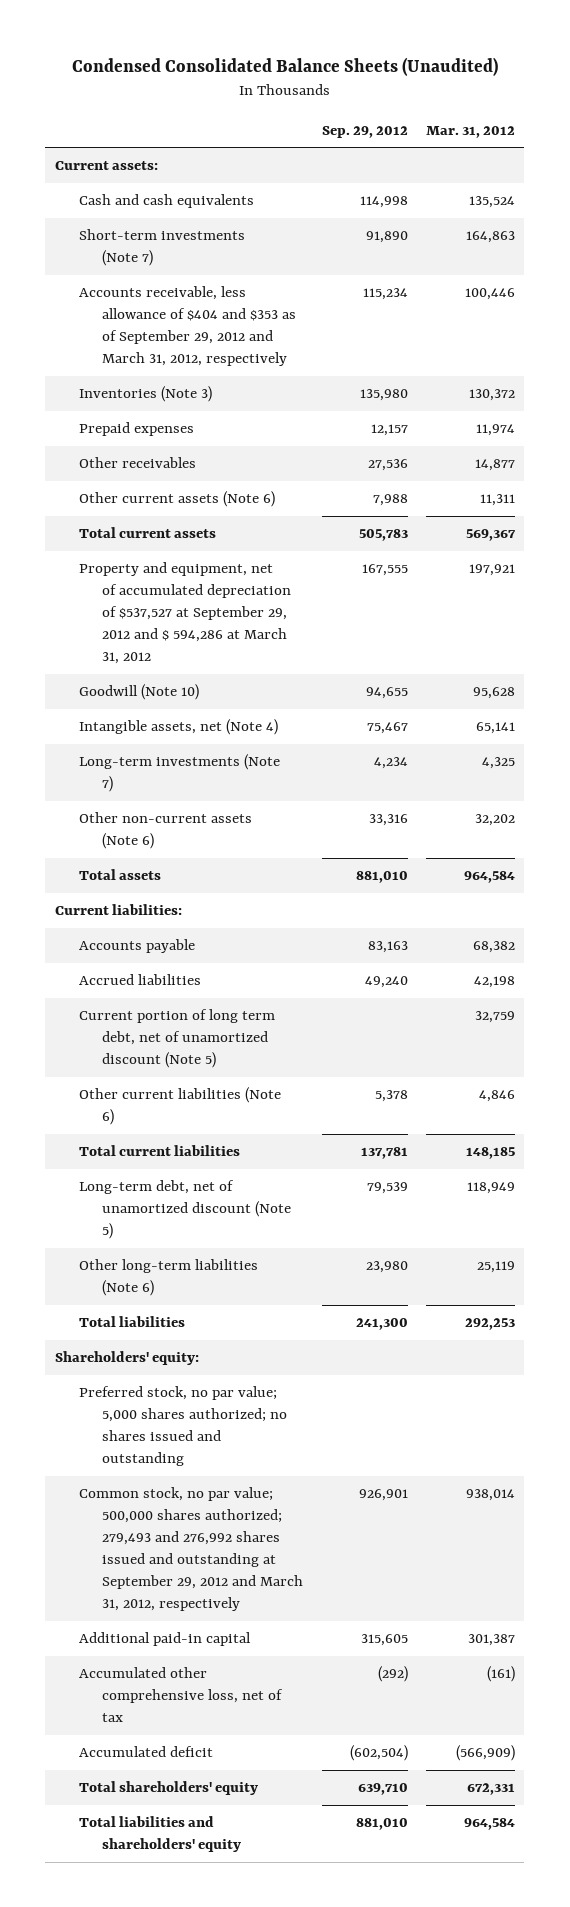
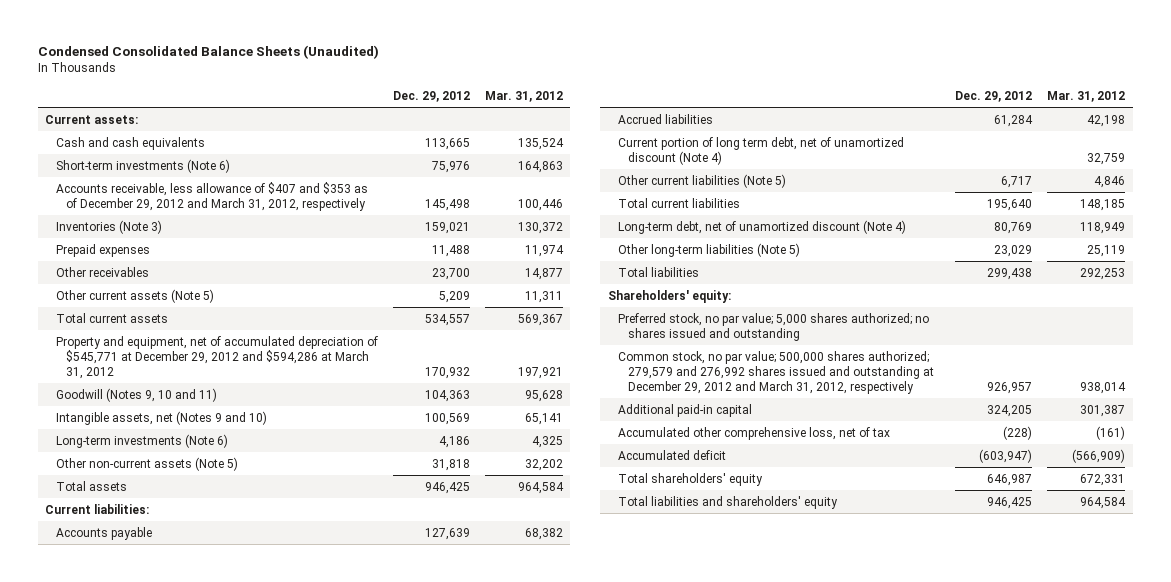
[321,125,408,138] Sep. 29, 2012 -> none
none -> [392,90,470,102] Dec. 29, 2012
[78,229,245,267] Short-term investments (Note 7) -> [55,158,230,173] Short-term investments (Note 6)
[78,286,297,367] Accounts receivable, less allowance of $404 and $353 as of September 29, 2012 and March 31, 2012, respectively -> [55,181,368,211] Accounts receivable, less allowance of $407 and $353 as of December 29, 2012 and March 31, 2012, respectively
[78,491,275,508] Other current assets (Note 6) -> [55,288,214,303] Other current assets (Note 5)
[78,562,292,665] Property and equipment, net of accumulated depreciation of $537,527 at September 29, 2012 and $ 594,286 at March 31, 2012 -> [55,335,378,379] Property and equipment, net of accumulated depreciation of $545,771 at December 29, 2012 and $594,286 at March 31, 2012
[78,684,199,701] Goodwill (Note 10) -> [55,387,217,402] Goodwill (Notes 9, 10 and 11)
[78,719,278,736] Intangible assets, net (Note 4) -> [55,410,267,425] Intangible assets, net (Notes 9 and 10)
[78,754,280,793] Long-term investments (Note 7) -> [55,433,228,448] Long-term investments (Note 6)
[78,812,252,850] Other non-current assets (Note 6) -> [55,456,238,471] Other non-current assets (Note 5)
[78,1009,275,1069] Current portion of long term debt, net of unamortized discount (Note 5) -> [617,136,904,165] Current portion of long term debt, net of unamortized discount (Note 4)
[78,1087,281,1126] Other current liabilities (Note 6) -> [617,173,786,188] Other current liabilities (Note 5)
[78,1180,292,1240] Long-term debt, net of unamortized discount (Note 5) -> [617,219,906,234] Long-term debt, net of unamortized discount (Note 4)
[78,1259,258,1297] Other long-term liabilities (Note 6) -> [617,242,800,257] Other long-term liabilities (Note 5)
[78,1487,304,1612] Common stock, no par value; 500,000 shares authorized; 279,493 and 276,992 shares issued and outstanding at September 29, 2012 and March 31, 2012, respectively -> [617,350,935,394] Common stock, no par value; 500,000 shares authorized; 279,579 and 276,992 shares issued and outstanding at December 29, 2012 and March 31, 2012, respectively

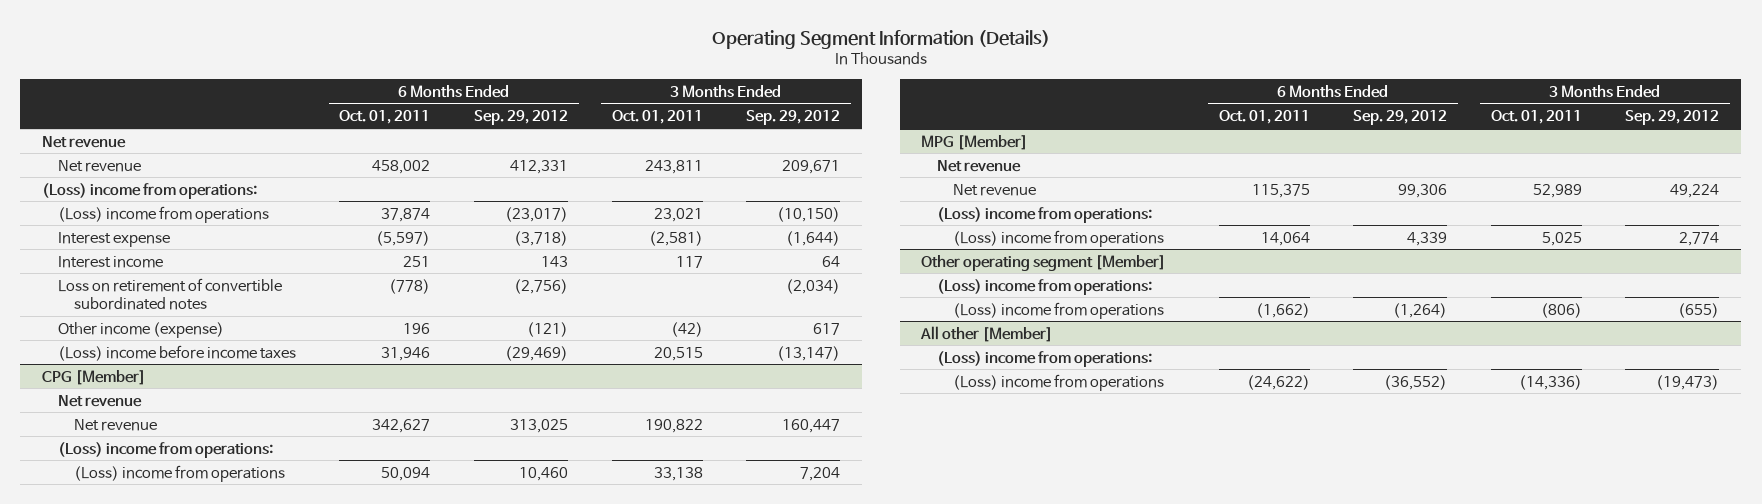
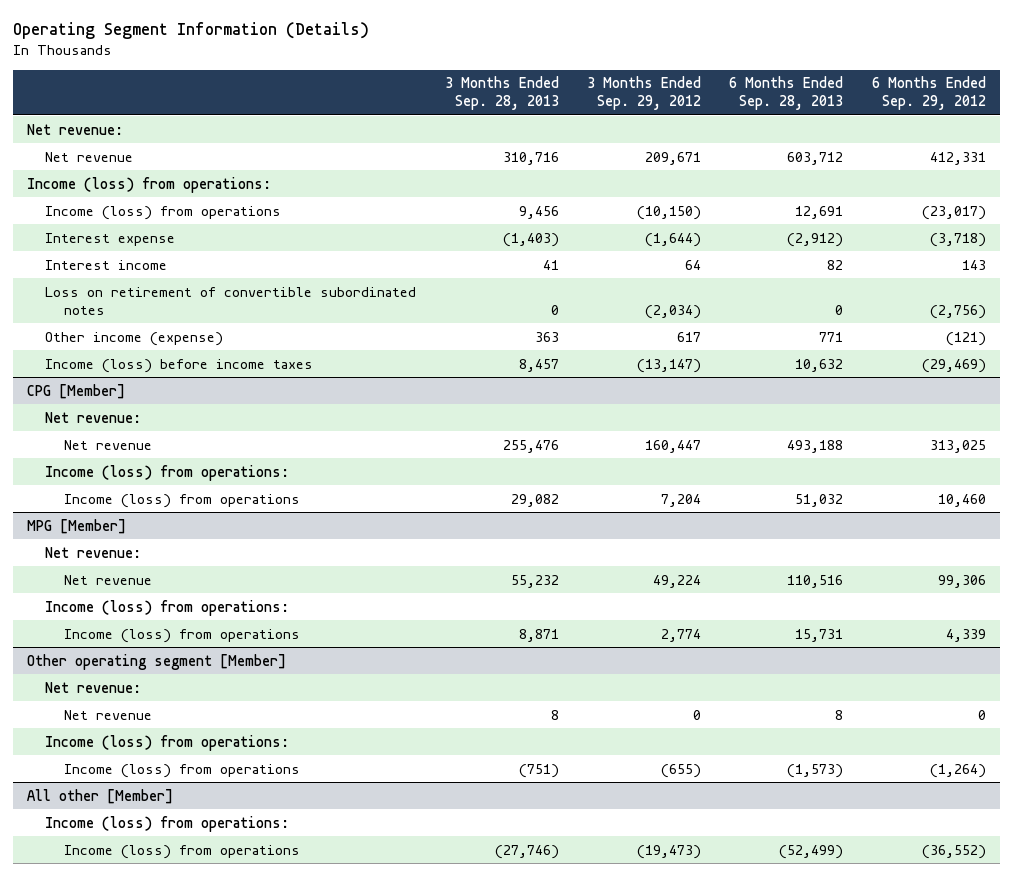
[339,110,431,125] Oct. 01, 2011 -> none
[611,110,703,125] Oct. 01, 2011 -> none
none -> [444,76,559,111] 3 Months Ended Sep. 28, 2013
none -> [729,76,844,111] 6 Months Ended Sep. 28, 2013
[42,135,127,148] Net revenue -> [26,123,123,135] Net revenue:
[42,182,258,199] (Loss) income from operations: -> [26,176,271,193] Income (loss) from operations:
[57,205,269,223] (Loss) income from operations -> [45,205,282,220] Income (loss) from operations
[57,344,296,361] (Loss) income before income taxes -> [45,358,314,373] Income (loss) before income taxes
[57,394,142,407] Net revenue -> [45,411,142,423] Net revenue:
[57,441,273,458] (Loss) income from operations: -> [45,464,290,481] Income (loss) from operations:
[73,464,285,482] (Loss) income from operations -> [64,493,301,508] Income (loss) from operations
[937,159,1022,172] Net revenue -> [45,546,142,558] Net revenue:
[937,206,1153,223] (Loss) income from operations: -> [45,599,290,616] Income (loss) from operations:
[952,229,1164,247] (Loss) income from operations -> [64,628,301,643] Income (loss) from operations
none -> [45,681,142,693] Net revenue:
none -> [64,709,153,720] Net revenue
[937,278,1153,295] (Loss) income from operations: -> [45,734,290,751] Income (loss) from operations:
[952,301,1164,319] (Loss) income from operations -> [64,763,301,778] Income (loss) from operations
[937,350,1153,367] (Loss) income from operations: -> [45,815,290,832] Income (loss) from operations:
[952,373,1164,391] (Loss) income from operations -> [64,844,301,859] Income (loss) from operations

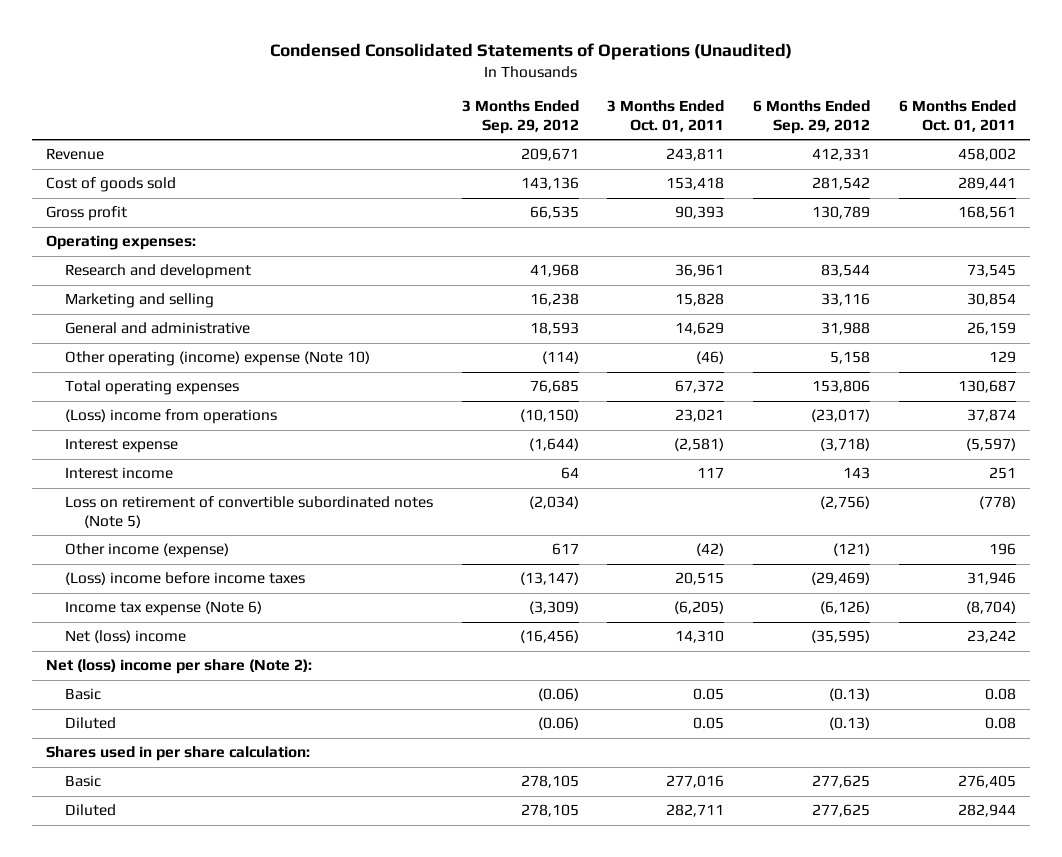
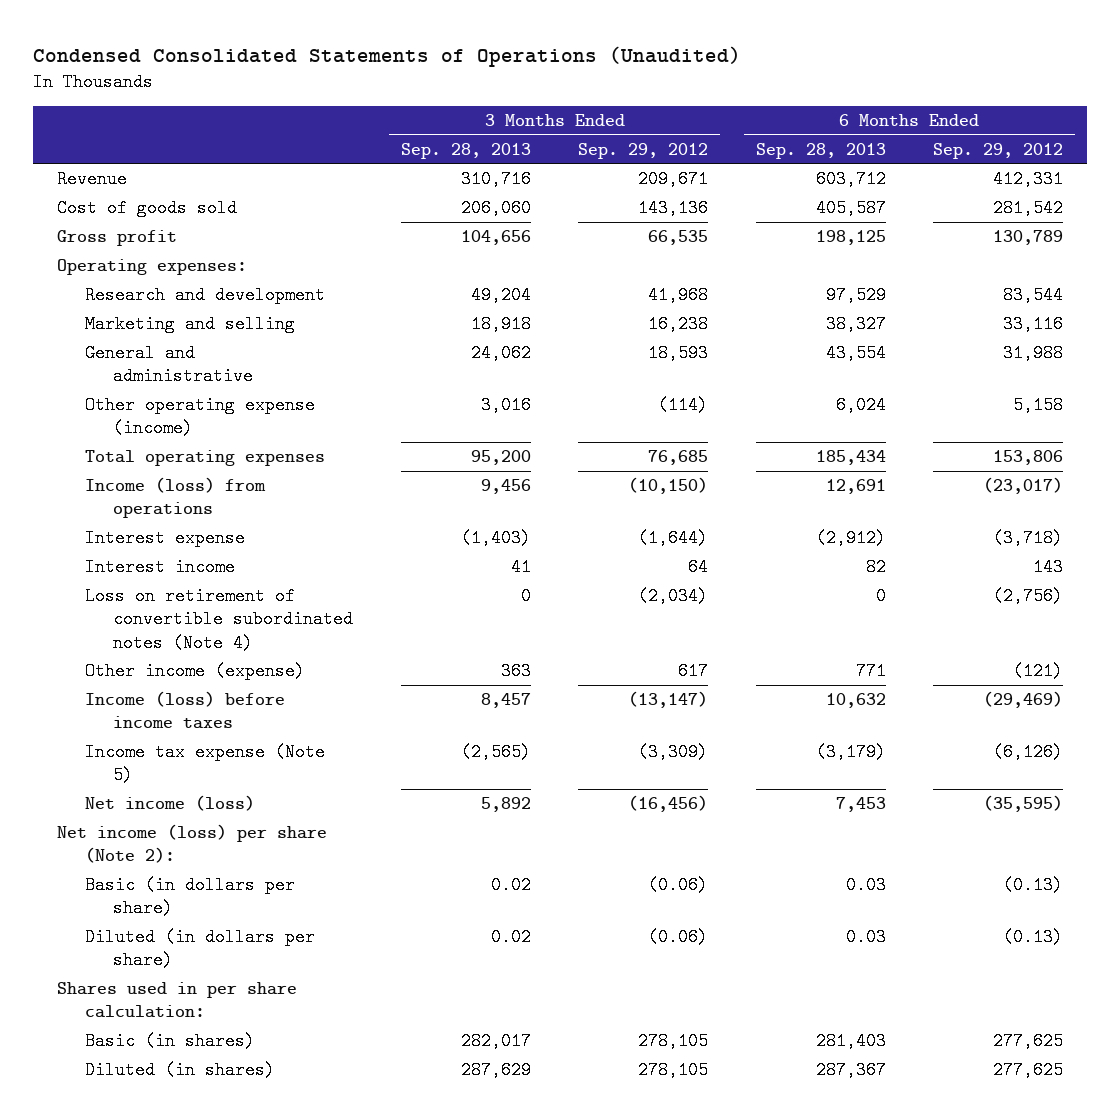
[607,100,725,132] 3 Months Ended Oct. 01, 2011 -> none
[898,100,1016,132] 6 Months Ended Oct. 01, 2011 -> none
none -> [400,142,531,159] Sep. 28, 2013
none -> [755,142,886,159] Sep. 28, 2013
[65,351,371,367] Other operating (income) expense (Note 10) -> [85,396,316,438] Other operating expense (income)
[65,409,278,425] (Loss) income from operations -> [85,477,267,519] Income (loss) from operations
[65,496,434,528] Loss on retirement of convertible subordinated notes (Note 5) -> [85,587,354,652] Loss on retirement of convertible subordinated notes (Note 4)
[65,572,306,586] (Loss) income before income taxes -> [85,691,286,730] Income (loss) before income taxes
[65,601,263,617] Income tax expense (Note 6) -> [85,743,326,785] Income tax expense (Note 5)
[65,630,187,644] Net (loss) income -> [85,795,256,812] Net income (loss)
[46,659,313,675] Net (loss) income per share (Note 2): -> [56,824,327,864] Net income (loss) per share (Note 2):
[65,688,102,701] Basic -> [85,876,296,918] Basic (in dollars per share)
[65,717,117,730] Diluted -> [85,928,316,970] Diluted (in dollars per share)
[65,775,102,788] Basic -> [85,1032,256,1051] Basic (in shares)
[65,804,117,817] Diluted -> [85,1061,276,1080] Diluted (in shares)

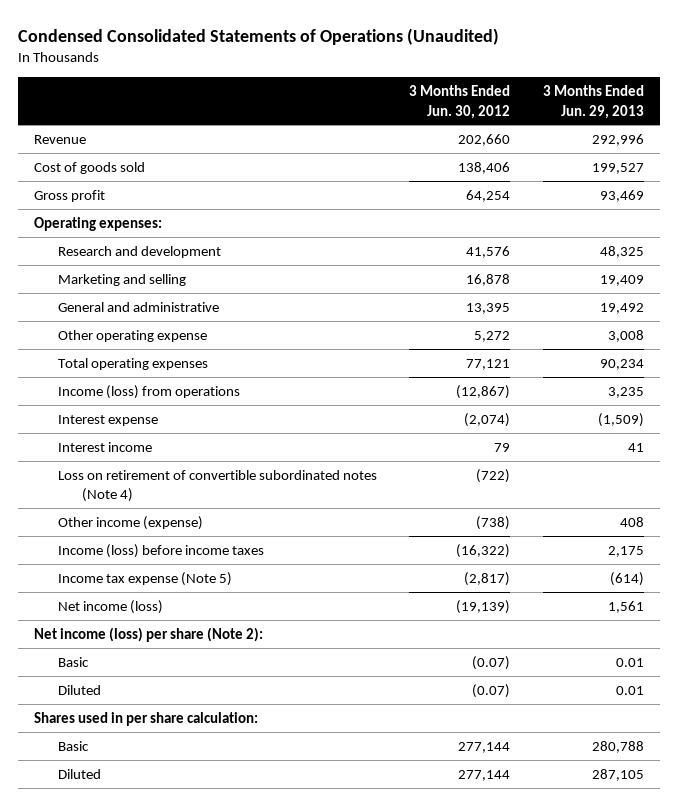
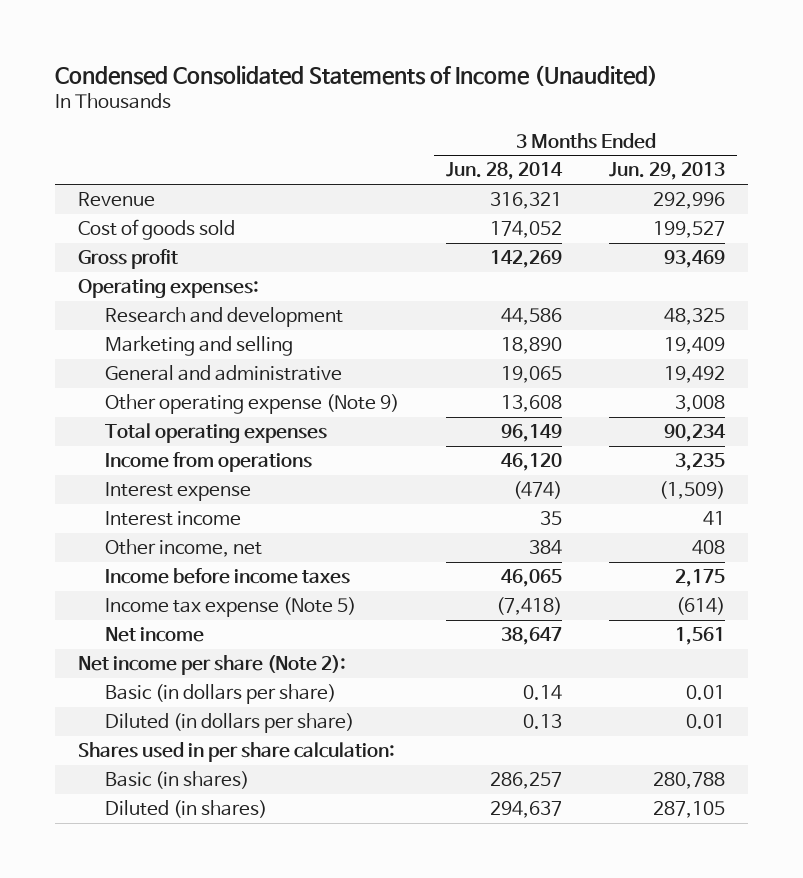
[17,27,499,45] Condensed Consolidated Statements of Operations (Unaudited) -> [54,65,658,87] Condensed Consolidated Statements of Income (Unaudited)
[409,85,511,119] 3 Months Ended Jun. 30, 2012 -> none
none -> [446,162,564,181] Jun. 28, 2014
[58,329,208,342] Other operating expense -> [105,393,400,414] Other operating expense (Note 9)
[58,384,241,399] Income (loss) from operations -> [105,451,313,472] Income from operations
[58,469,378,503] Loss on retirement of convertible subordinated notes (Note 4) -> none
[58,515,204,530] Other income (expense) -> [105,538,263,557] Other income, net
[58,543,265,558] Income (loss) before income taxes -> [105,567,351,584] Income before income taxes
[58,599,164,614] Net income (loss) -> [105,626,205,642] Net income
[34,626,264,642] Net income (loss) per share (Note 2): -> [78,654,347,675] Net income per share (Note 2):
[58,656,90,667] Basic -> [105,683,337,704] Basic (in dollars per share)
[58,684,102,695] Diluted -> [105,712,355,733] Diluted (in dollars per share)
[58,740,90,751] Basic -> [105,770,250,789] Basic (in shares)
[58,768,102,779] Diluted -> [105,799,268,818] Diluted (in shares)

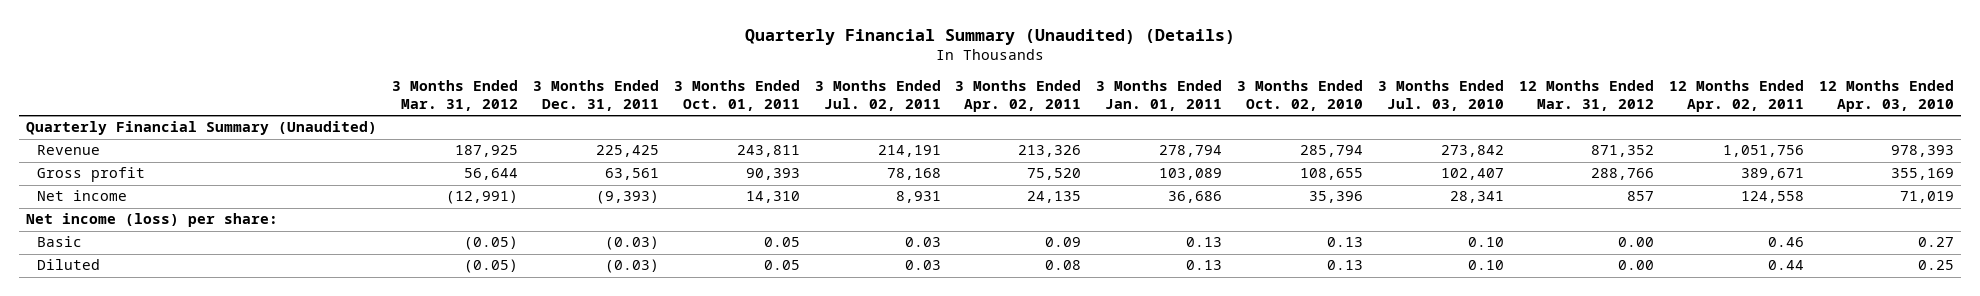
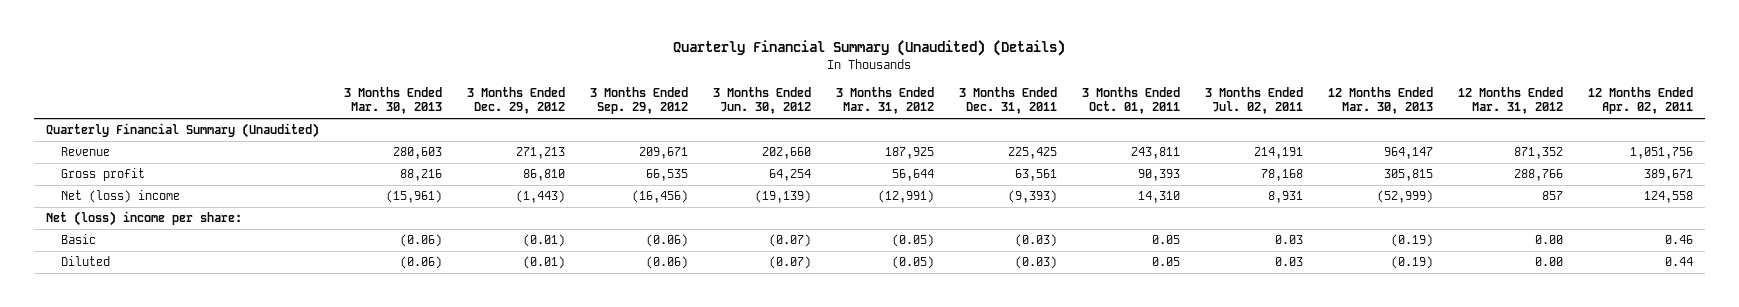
[955,79,1082,112] 3 Months Ended Apr. 02, 2011 -> none
[1096,79,1223,111] 3 Months Ended Jan. 01, 2011 -> none
[1237,79,1364,111] 3 Months Ended Oct. 02, 2010 -> none
[1378,79,1505,111] 3 Months Ended Jul. 03, 2010 -> none
[1818,79,1954,112] 12 Months Ended Apr. 03, 2010 -> none
none -> [343,86,442,115] 3 Months Ended Mar. 30, 2013
none -> [466,86,565,115] 3 Months Ended Dec. 29, 2012
none -> [589,86,688,115] 3 Months Ended Sep. 29, 2012
none -> [712,86,811,115] 3 Months Ended Jun. 30, 2012
none -> [1327,86,1433,115] 12 Months Ended Mar. 30, 2013
[36,190,127,202] Net income -> [60,190,180,204] Net (loss) income
[26,213,279,228] Net income (loss) per share: -> [46,211,243,227] Net (loss) income per share:

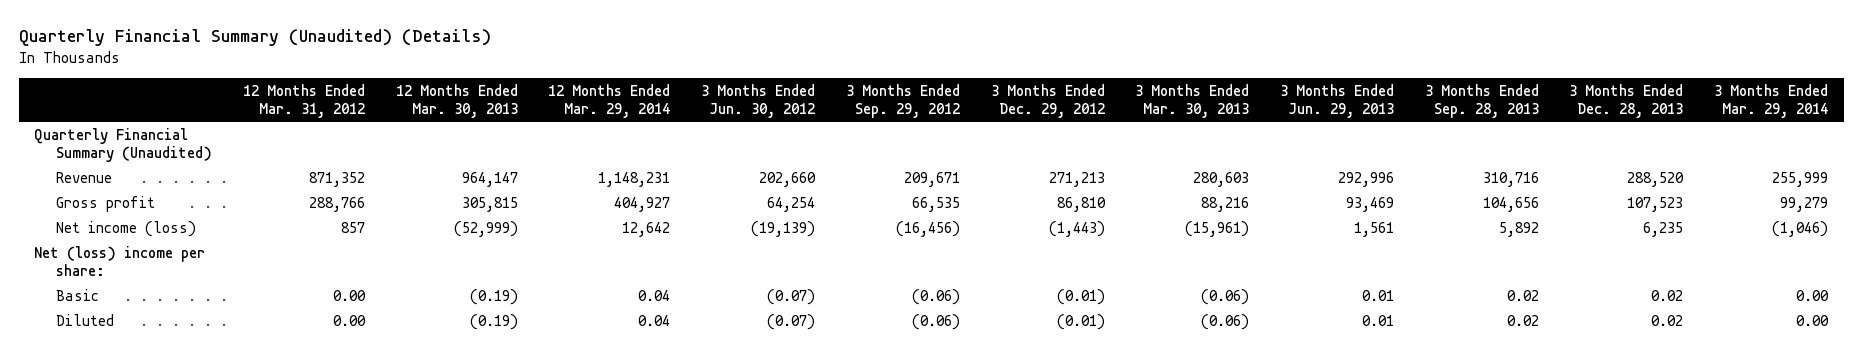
[835,86,934,115] 3 Months Ended Mar. 31, 2012 -> none
[958,86,1057,115] 3 Months Ended Dec. 31, 2011 -> none
[1081,86,1180,115] 3 Months Ended Oct. 01, 2011 -> none
[1204,86,1303,115] 3 Months Ended Jul. 02, 2011 -> none
[1587,86,1693,115] 12 Months Ended Apr. 02, 2011 -> none
none -> [548,83,671,118] 12 Months Ended Mar. 29, 2014
none -> [1280,83,1395,118] 3 Months Ended Jun. 29, 2013
none -> [1424,83,1539,118] 3 Months Ended Sep. 28, 2013
none -> [1569,83,1684,118] 3 Months Ended Dec. 28, 2013
none -> [1714,83,1829,118] 3 Months Ended Mar. 29, 2014
[60,190,180,204] Net (loss) income -> [56,220,197,237] Net income (loss)

